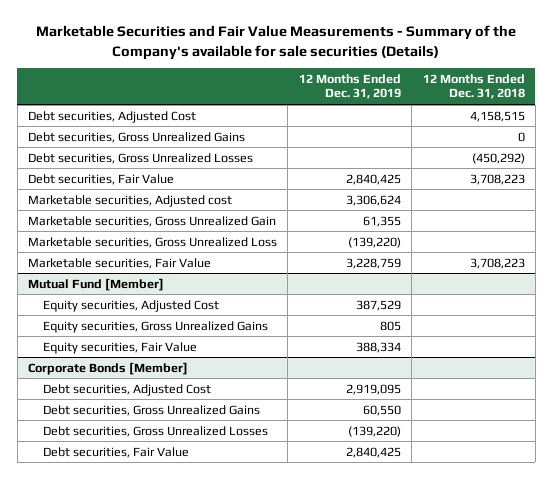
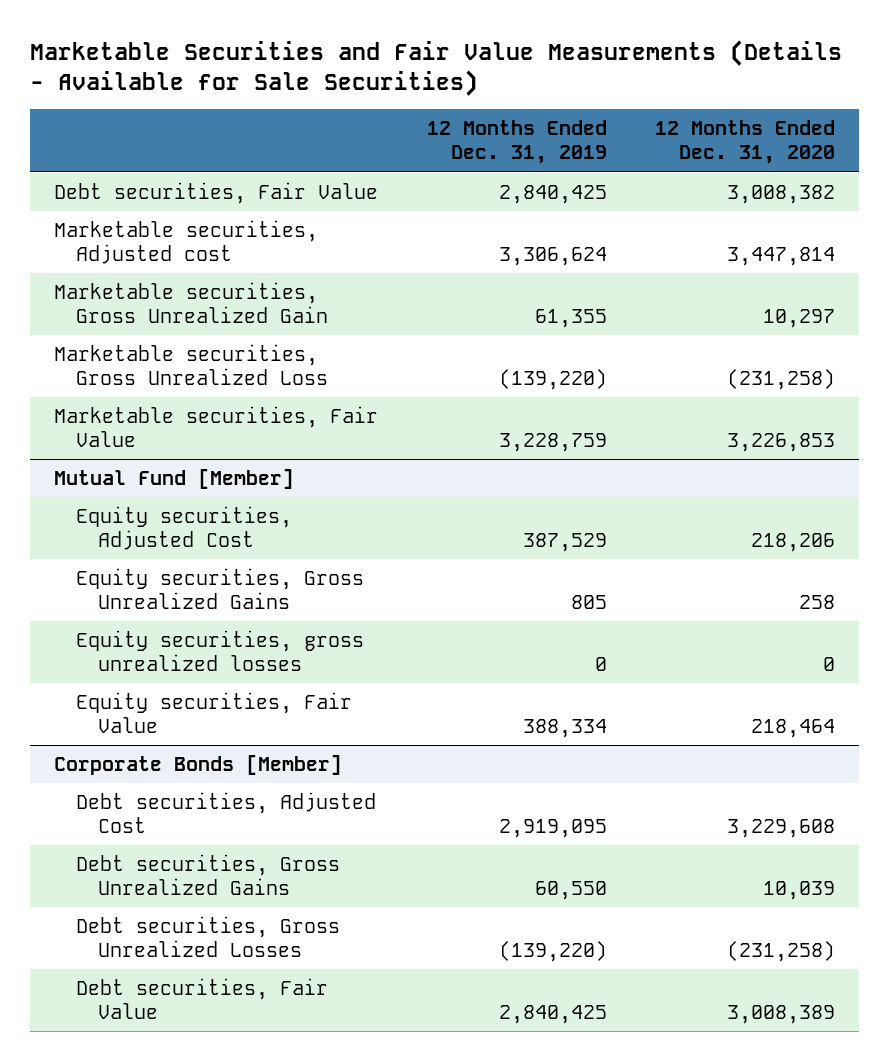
[36,25,517,60] Marketable Securities and Fair Value Measurements - Summary of the Company's available for sale securities (Details) -> [29,39,842,96] Marketable Securities and Fair Value Measurements (Details - Available for Sale Securities)
[422,73,525,100] 12 Months Ended Dec. 31, 2018 -> none
none -> [655,120,836,165] 12 Months Ended Dec. 31, 2020
[27,110,196,123] Debt securities, Adjusted Cost -> none
[27,131,245,143] Debt securities, Gross Unrealized Gains -> none
[27,152,253,164] Debt securities, Gross Unrealized Losses -> none
none -> [76,629,365,672] Equity securities, gross unrealized losses

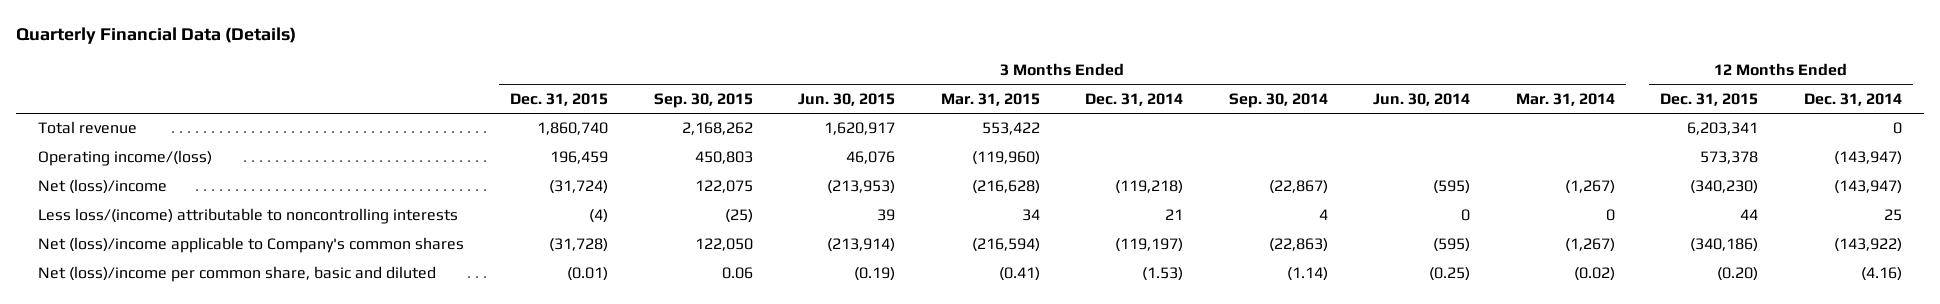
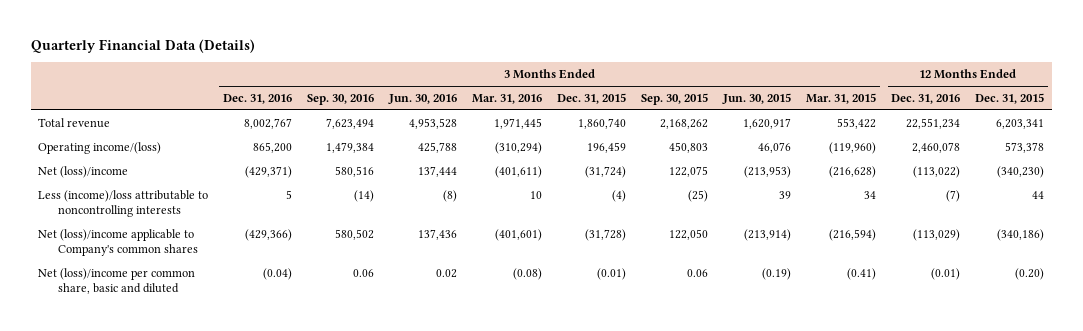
[1085,92,1184,106] Dec. 31, 2014 -> none
[1228,92,1328,108] Sep. 30, 2014 -> none
[1373,92,1471,106] Jun. 30, 2014 -> none
[1515,92,1615,106] Mar. 31, 2014 -> none
[1803,92,1902,106] Dec. 31, 2014 -> none
none -> [223,94,293,105] Dec. 31, 2016
none -> [307,94,375,106] Sep. 30, 2016
none -> [388,94,458,105] Jun. 30, 2016
none -> [472,94,543,105] Mar. 31, 2016
none -> [891,94,961,105] Dec. 31, 2016
[38,208,459,225] Less loss/(income) attributable to noncontrolling interests -> [38,189,209,218] Less (income)/loss attributable to noncontrolling interests

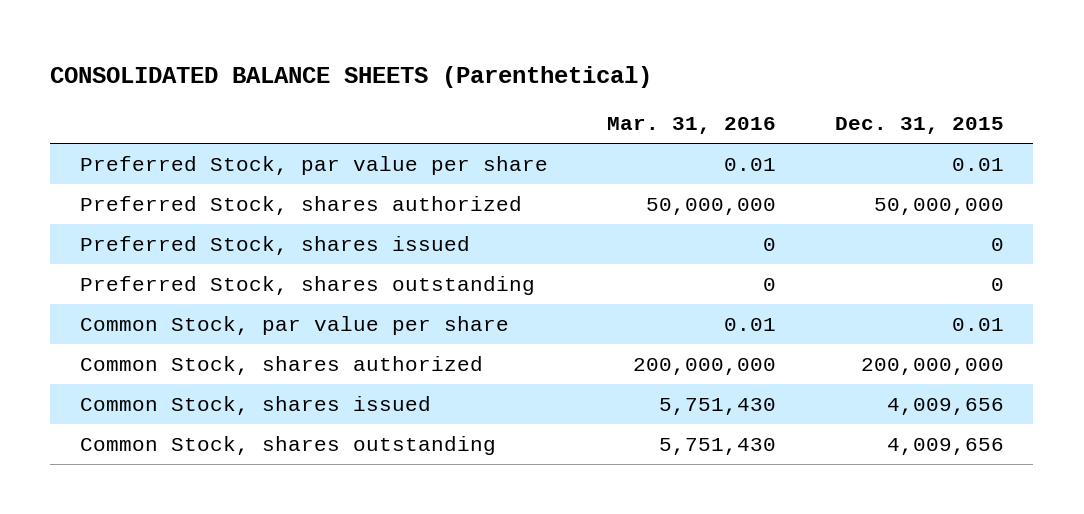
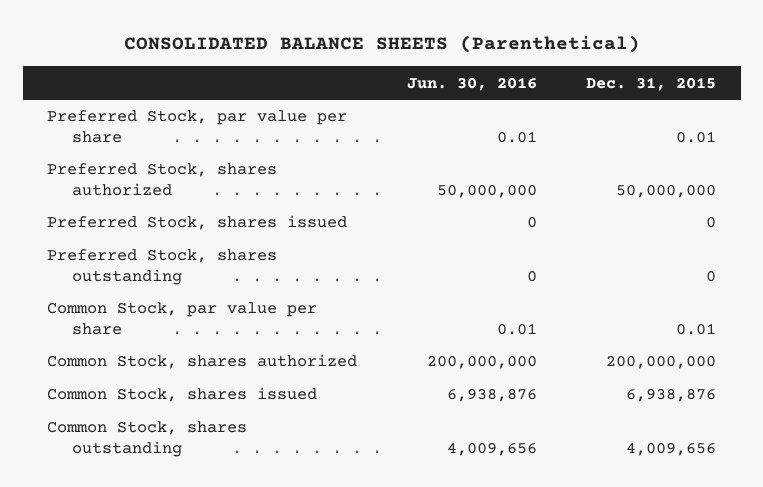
[606,117,776,135] Mar. 31, 2016 -> none
none -> [406,76,537,91] Jun. 30, 2016
[886,397,1004,415] 4,009,656 -> [626,388,717,403] 6,938,876

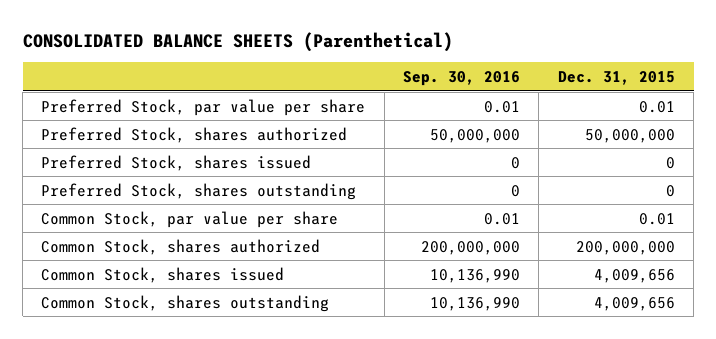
[406,76,537,91] Jun. 30, 2016 -> none
none -> [403,71,521,87] Sep. 30, 2016
[626,388,717,403] 6,938,876 -> [593,268,675,283] 4,009,656

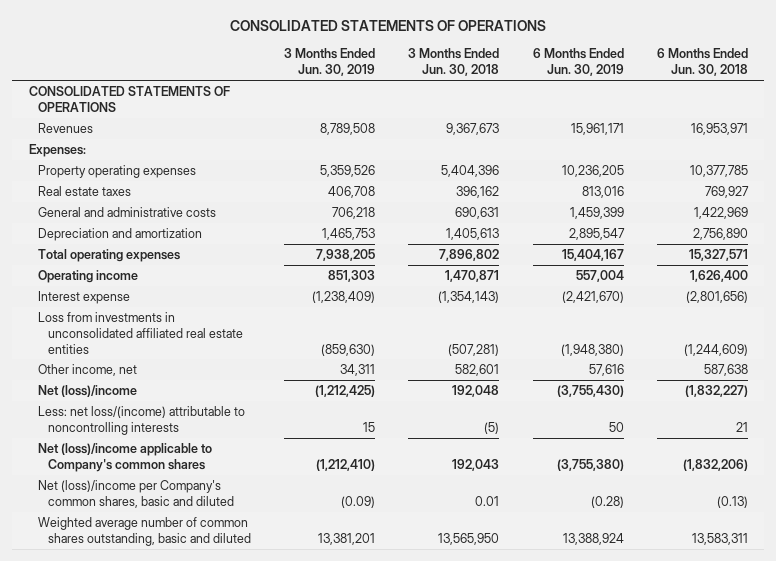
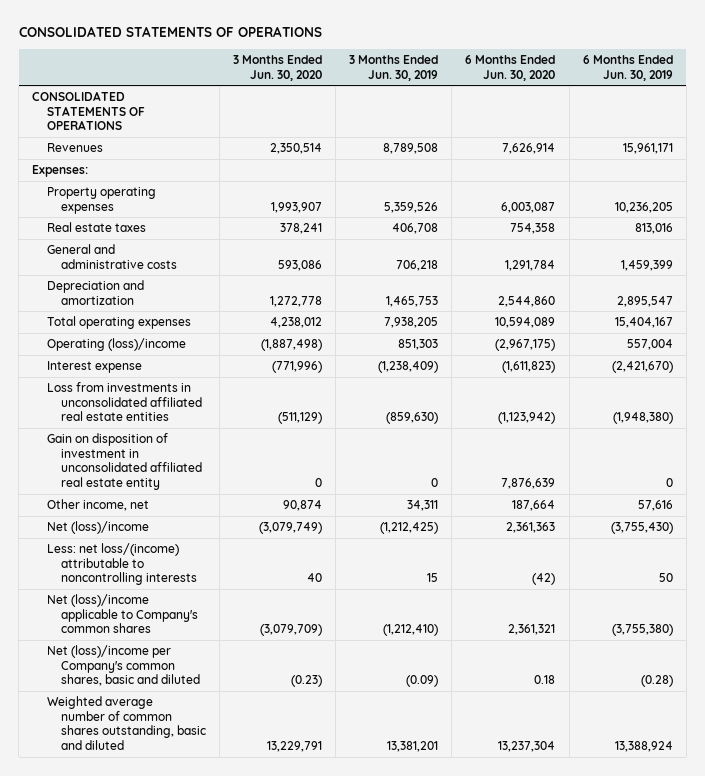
[408,48,500,77] 3 Months Ended Jun. 30, 2018 -> none
[656,48,748,77] 6 Months Ended Jun. 30, 2018 -> none
none -> [233,55,323,81] 3 Months Ended Jun. 30, 2020
none -> [465,55,556,81] 6 Months Ended Jun. 30, 2020
[38,269,139,283] Operating income -> [46,338,186,352] Operating (loss)/income
none -> [46,433,202,490] Gain on disposition of investment in unconsolidated affiliated real estate entity

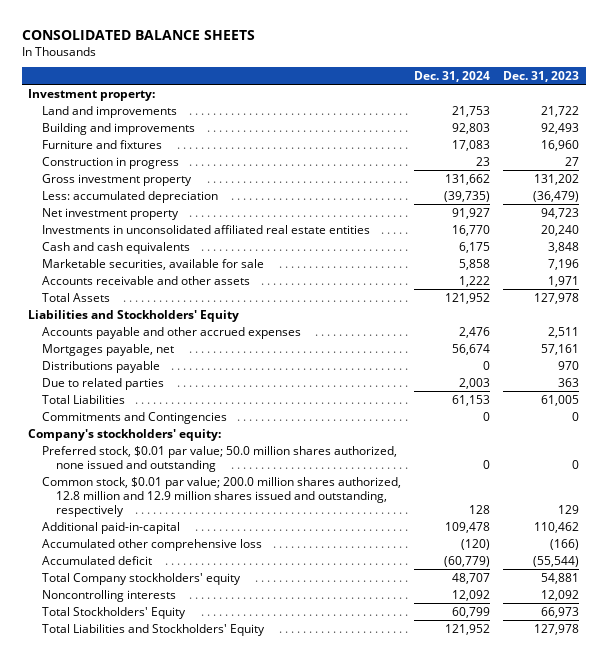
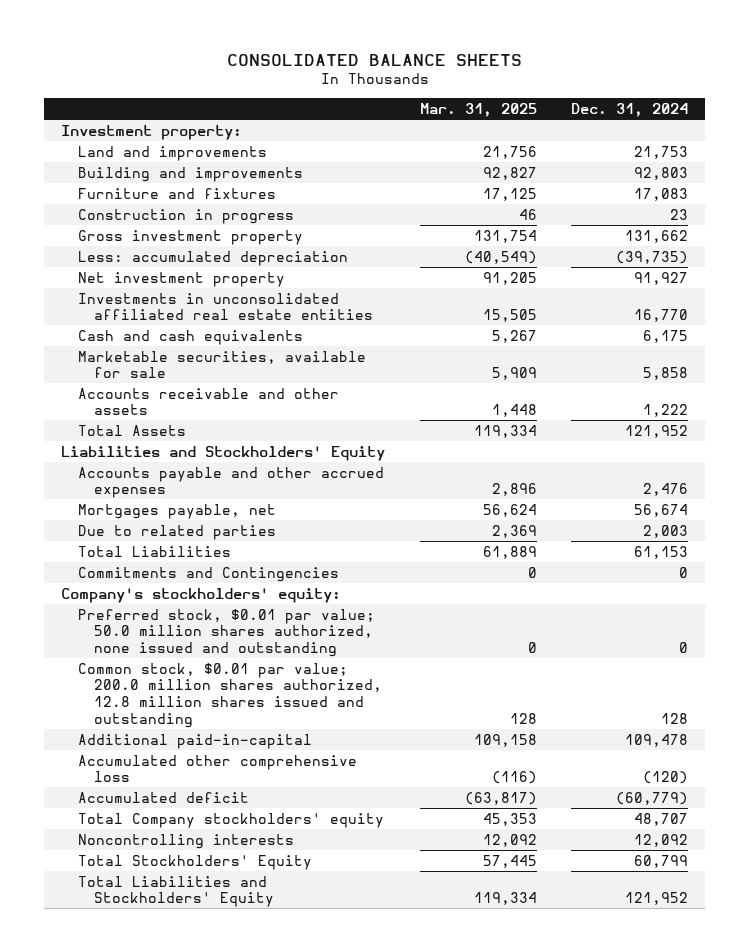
[503,71,580,83] Dec. 31, 2023 -> none
none -> [419,103,537,118] Mar. 31, 2025
[42,360,161,373] Distributions payable -> none
[42,476,402,518] Common stock, $0.01 par value; 200.0 million shares authorized, 12.8 million and 12.9 million shares issued and outstanding, respectively -> [77,662,383,728] Common stock, $0.01 par value; 200.0 million shares authorized, 12.8 million shares issued and outstanding

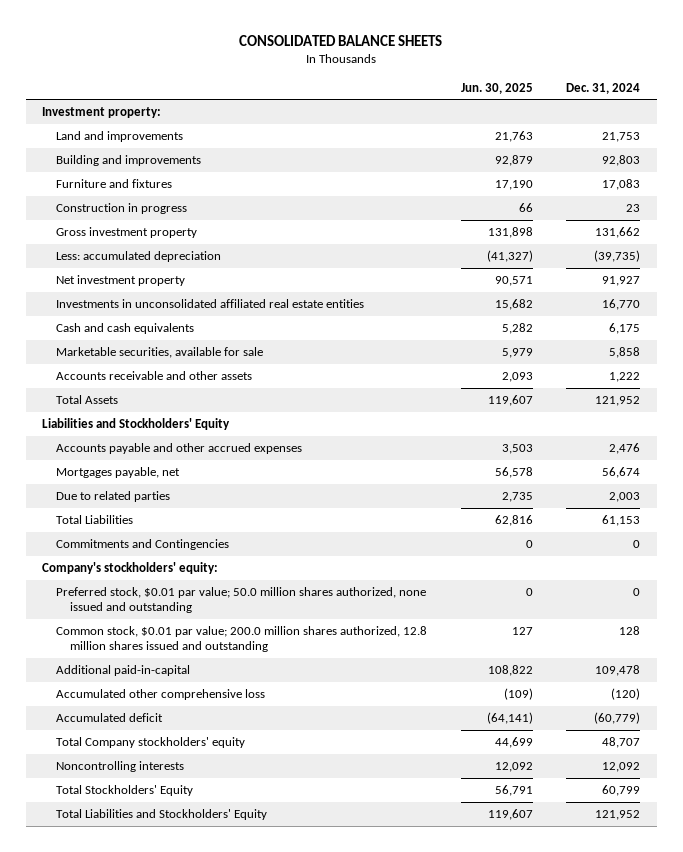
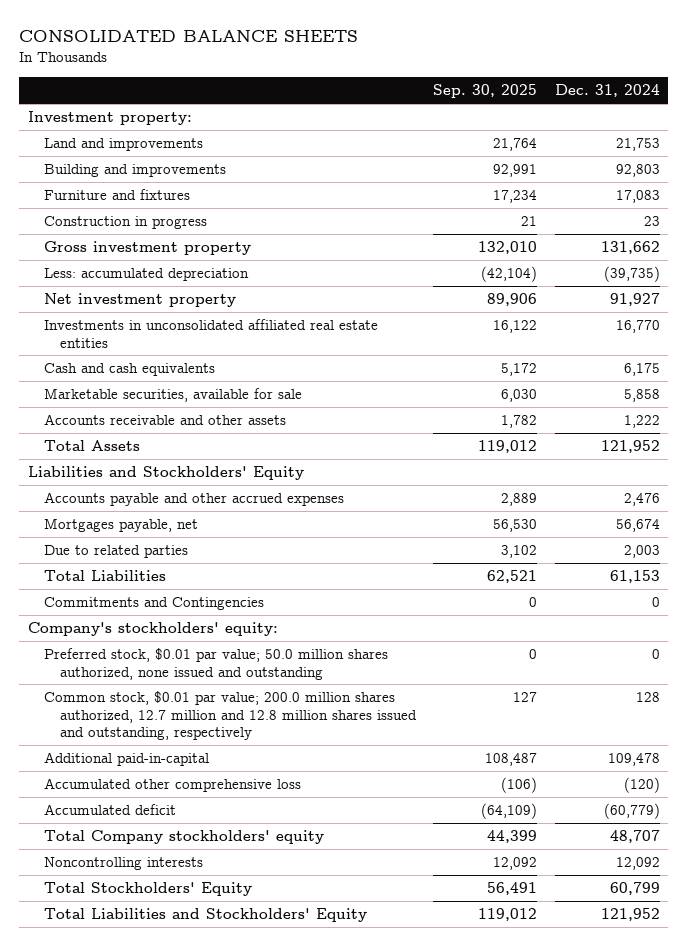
[460,82,533,94] Jun. 30, 2025 -> none
none -> [433,84,538,99] Sep. 30, 2025
[56,625,428,652] Common stock, $0.01 par value; 200.0 million shares authorized, 12.8 million shares issued and outstanding -> [43,691,417,741] Common stock, $0.01 par value; 200.0 million shares authorized, 12.7 million and 12.8 million shares issued and outstanding, respectively

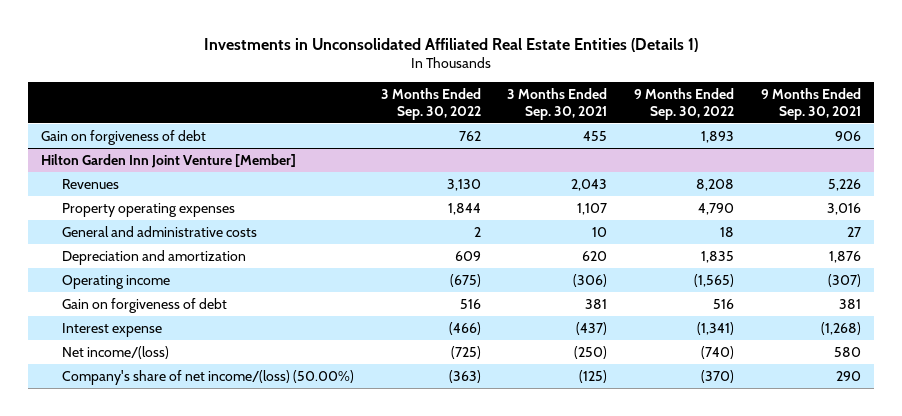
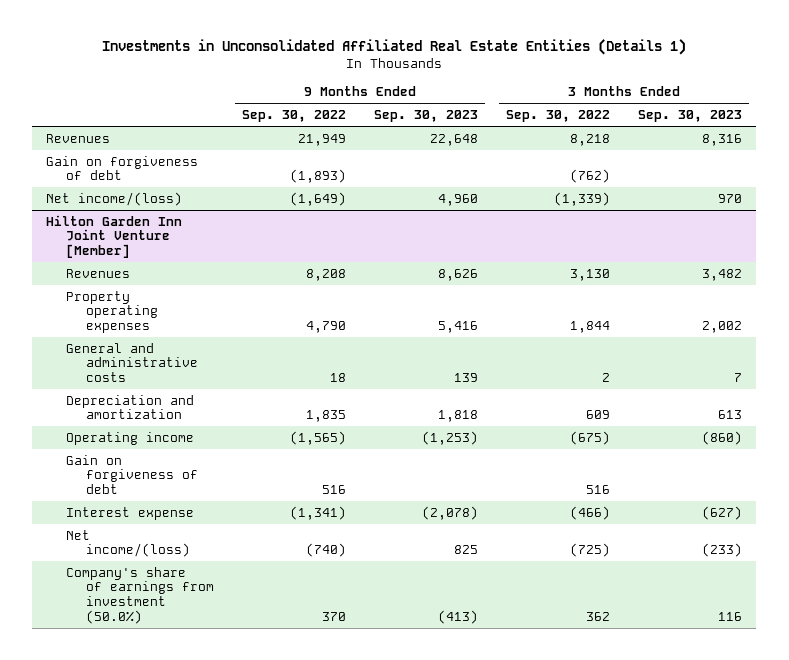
[507,88,608,120] 3 Months Ended Sep. 30, 2021 -> none
[760,88,861,120] 9 Months Ended Sep. 30, 2021 -> none
none -> [373,109,478,122] Sep. 30, 2023
none -> [638,109,743,122] Sep. 30, 2023
none -> [46,133,111,143] Revenues
[458,130,481,141] 762 -> [570,169,611,184] (762)
[701,130,735,143] 1,893 -> [289,169,346,184] (1,893)
none -> [46,191,183,206] Net income/(loss)
[62,369,355,385] Company's share of net income/(loss) (50.00%) -> [66,566,214,624] Company's share of earnings from investment (50.0%)
[448,369,481,383] (363) -> [586,611,611,621] 362
[701,369,735,383] (370) -> [321,611,346,621] 370

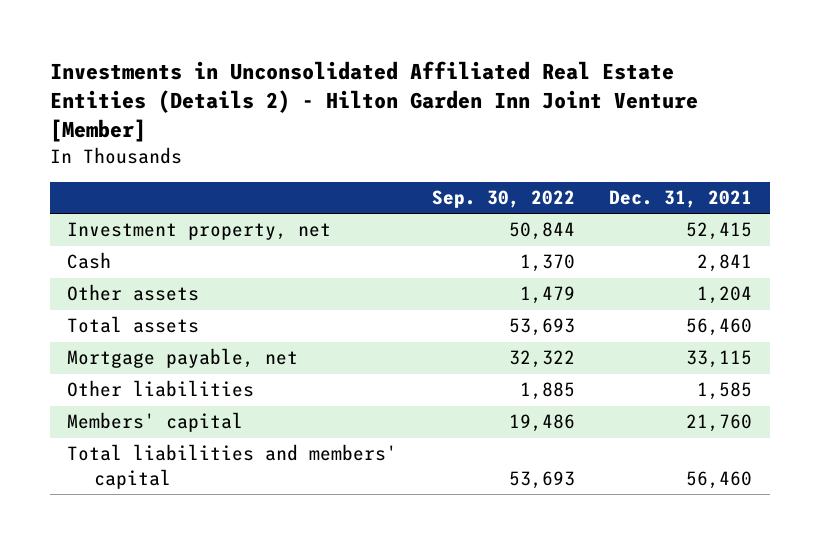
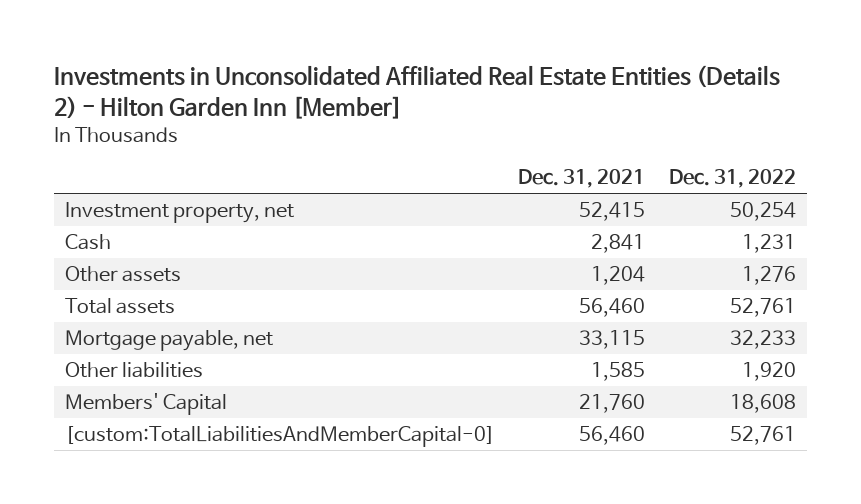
[49,61,698,143] Investments in Unconsolidated Affiliated Real Estate Entities (Details 2) - Hilton Garden Inn Joint Venture [Member] -> [53,65,780,119] Investments in Unconsolidated Affiliated Real Estate Entities (Details 2) - Hilton Garden Inn [Member]
[431,190,575,209] Sep. 30, 2022 -> none
none -> [668,169,796,189] Dec. 31, 2022
[67,412,244,433] Members' capital -> [65,392,228,415] Members' Capital
[67,444,398,489] Total liabilities and members' capital -> [65,425,496,447] [custom:TotalLiabilitiesAndMemberCapital-0]

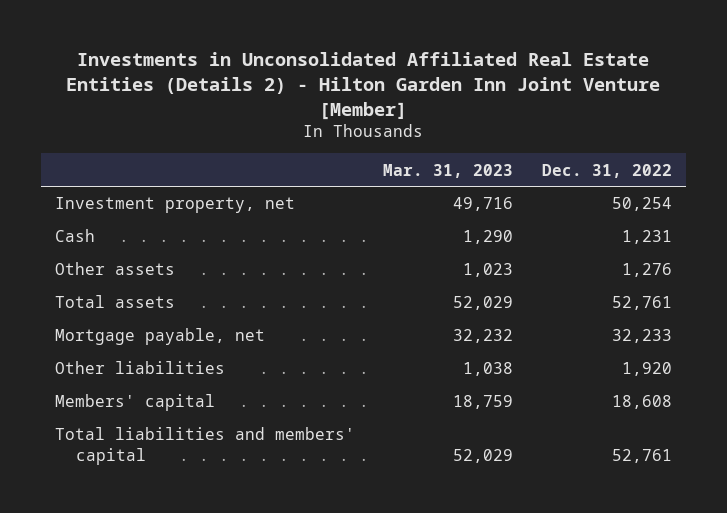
[53,65,780,119] Investments in Unconsolidated Affiliated Real Estate Entities (Details 2) - Hilton Garden Inn [Member] -> [66,52,661,120] Investments in Unconsolidated Affiliated Real Estate Entities (Details 2) - Hilton Garden Inn Joint Venture [Member]
[518,169,646,189] Dec. 31, 2021 -> none
none -> [383,163,514,178] Mar. 31, 2023
[65,392,228,415] Members' Capital -> [55,394,216,412] Members' capital
[65,425,496,447] [custom:TotalLiabilitiesAndMemberCapital-0] -> [55,427,356,465] Total liabilities and members' capital

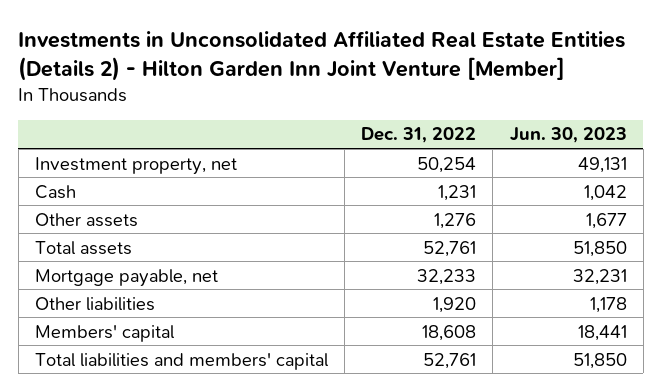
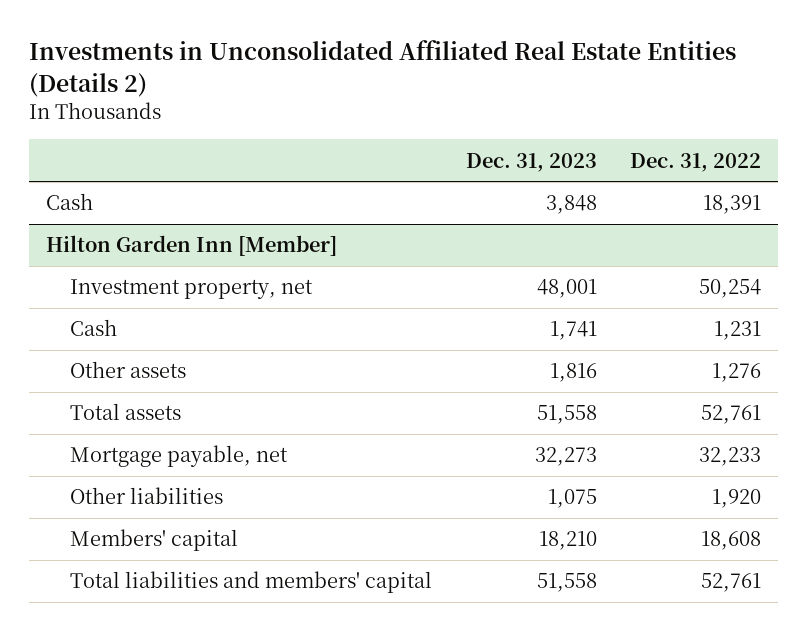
[18,30,626,81] Investments in Unconsolidated Affiliated Real Estate Entities (Details 2) - Hilton Garden Inn Joint Venture [Member] -> [28,40,736,97] Investments in Unconsolidated Affiliated Real Estate Entities (Details 2)
[509,127,627,144] Jun. 30, 2023 -> none
none -> [465,152,597,172] Dec. 31, 2023
none -> [45,193,93,211] Cash
none -> [45,235,337,257] Hilton Garden Inn [Member]

